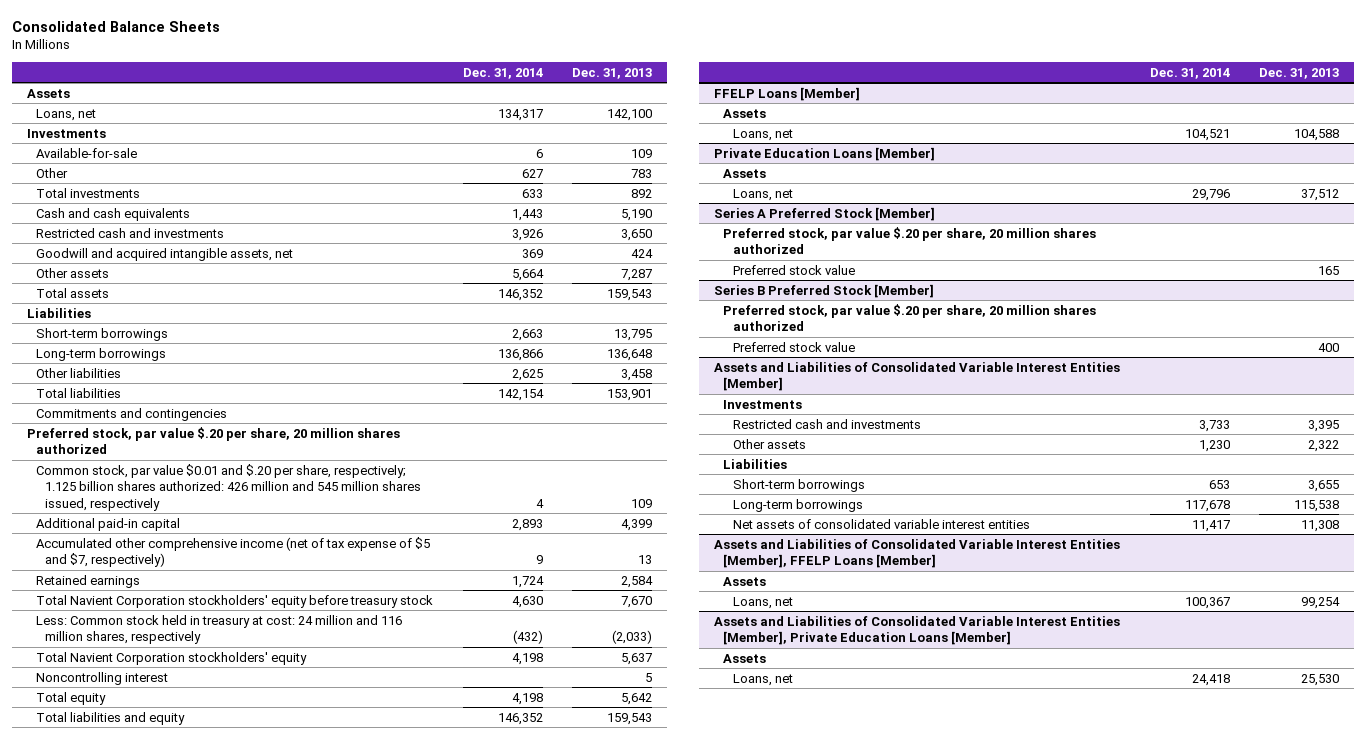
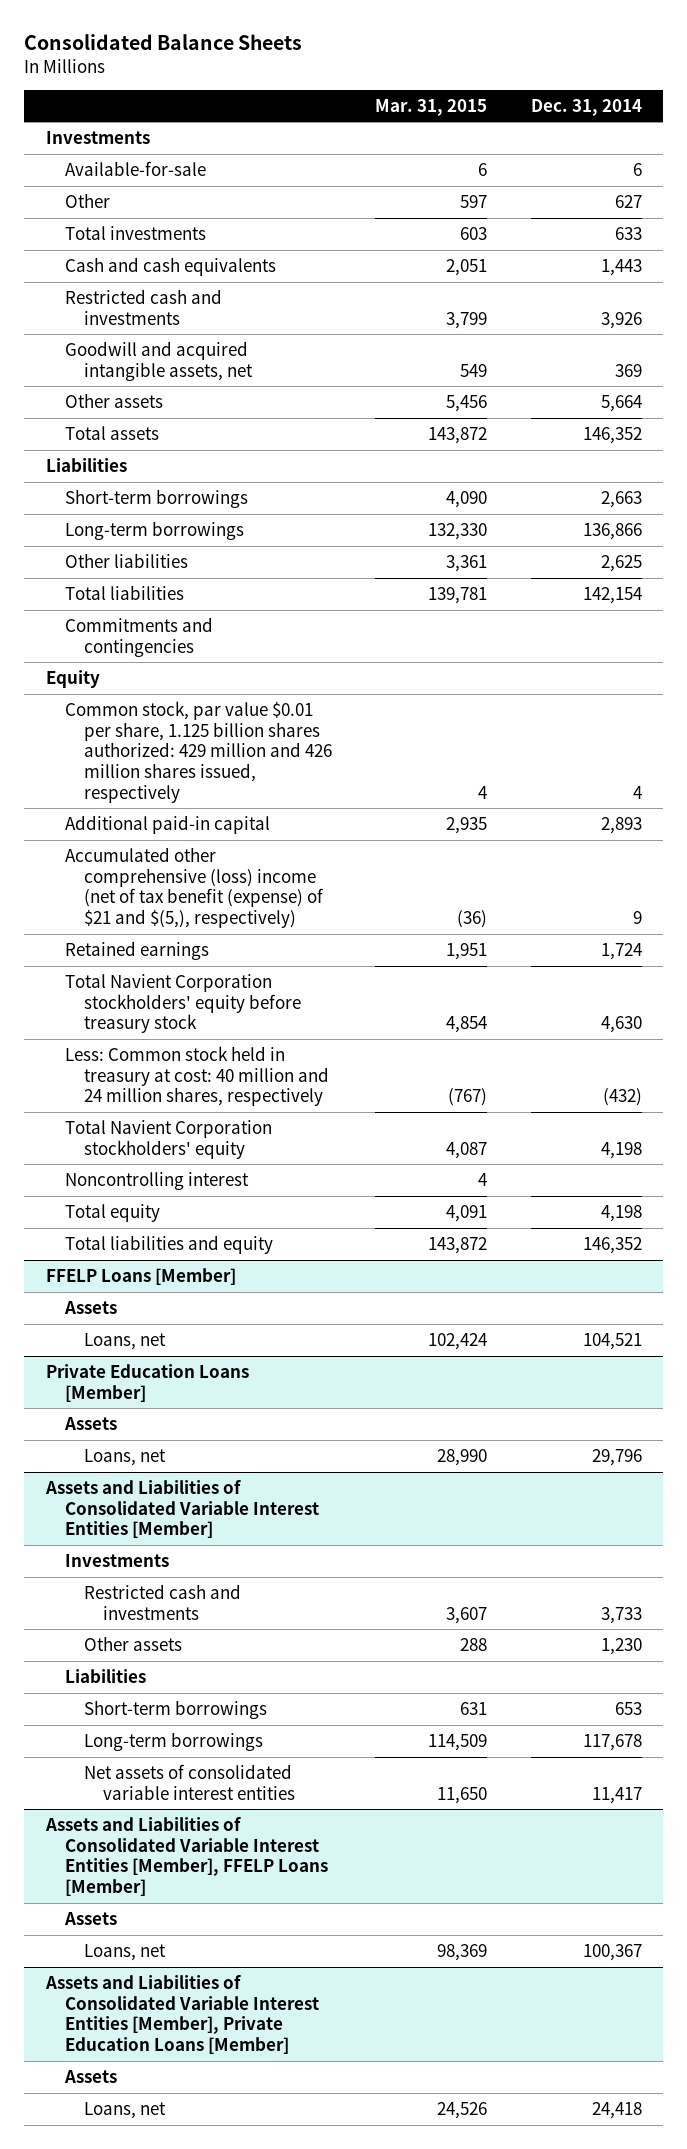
[572,67,653,79] Dec. 31, 2013 -> none
none -> [375,98,488,116] Mar. 31, 2015
[26,88,70,98] Assets -> none
[36,108,97,121] Loans, net -> none
[26,426,400,455] Preferred stock, par value $.20 per share, 20 million shares authorized -> none
none -> [45,669,100,688] Equity
[36,463,422,511] Common stock, par value $0.01 and $.20 per share, respectively; 1.125 billion shares authorized: 426 million and 545 million shares issued, respectively -> [64,700,332,803] Common stock, par value $0.01 per share, 1.125 billion shares authorized: 429 million and 426 million shares issued, respectively
[36,536,431,568] Accumulated other comprehensive income (net of tax expense of $5 and $7, respectively) -> [64,846,324,929] Accumulated other comprehensive (loss) income (net of tax benefit (expense) of $21 and $(5,), respectively)
[36,614,403,645] Less: Common stock held in treasury at cost: 24 million and 116 million shares, respectively -> [64,1045,329,1107] Less: Common stock held in treasury at cost: 40 million and 24 million shares, respectively
[713,206,935,221] Series A Preferred Stock [Member] -> none
[723,226,1097,255] Preferred stock, par value $.20 per share, 20 million shares authorized -> none
[732,264,855,275] Preferred stock value -> none
[713,283,934,298] Series B Preferred Stock [Member] -> none
[723,303,1097,332] Preferred stock, par value $.20 per share, 20 million shares authorized -> none
[732,341,855,352] Preferred stock value -> none

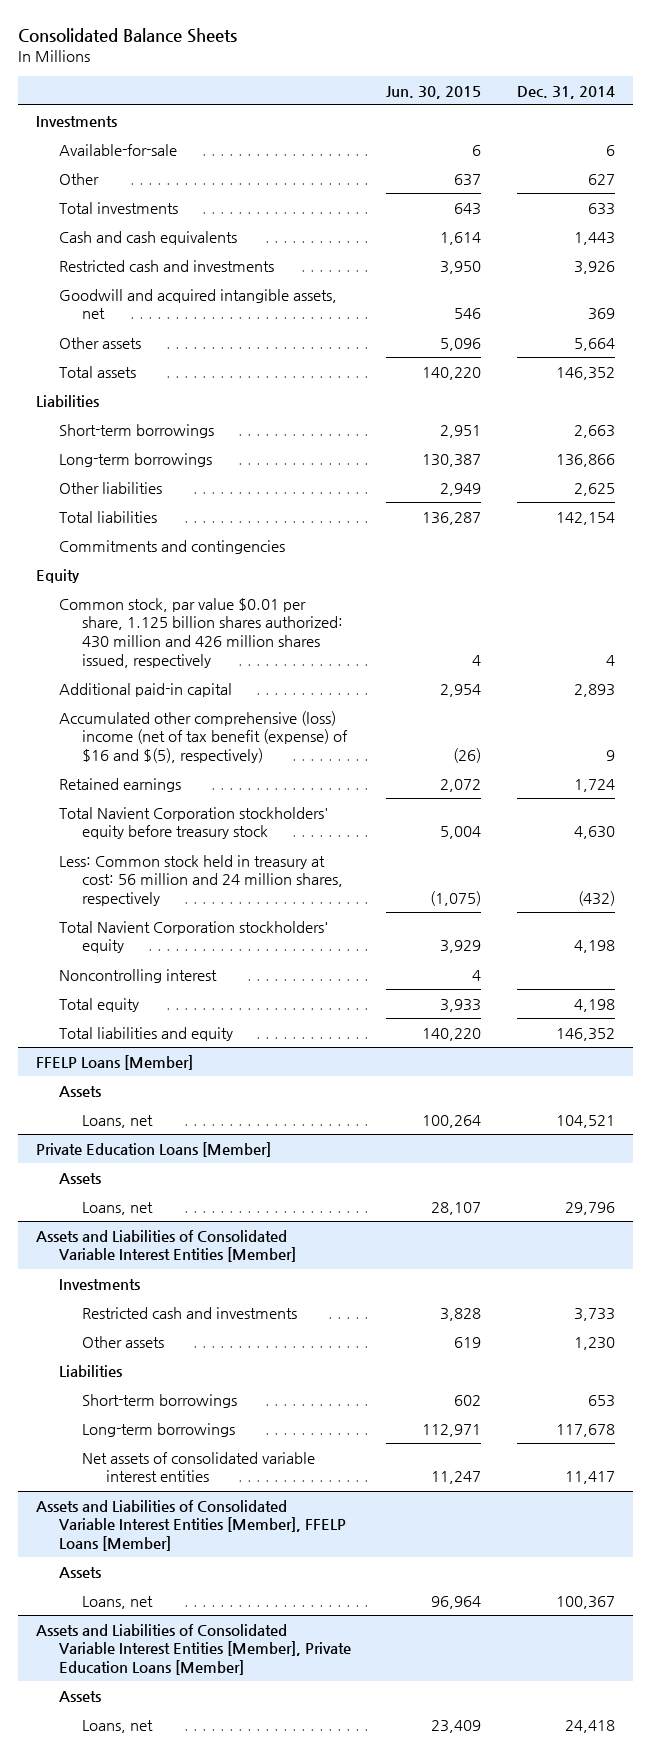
[375,98,488,116] Mar. 31, 2015 -> none
none -> [386,85,482,99] Jun. 30, 2015
[64,700,332,803] Common stock, par value $0.01 per share, 1.125 billion shares authorized: 429 million and 426 million shares issued, respectively -> [59,597,344,668] Common stock, par value $0.01 per share, 1.125 billion shares authorized: 430 million and 426 million shares issued, respectively
[64,846,324,929] Accumulated other comprehensive (loss) income (net of tax benefit (expense) of $21 and $(5,), respectively) -> [59,710,349,764] Accumulated other comprehensive (loss) income (net of tax benefit (expense) of $16 and $(5), respectively)
[64,1045,329,1107] Less: Common stock held in treasury at cost: 40 million and 24 million shares, respectively -> [59,854,344,907] Less: Common stock held in treasury at cost: 56 million and 24 million shares, respectively

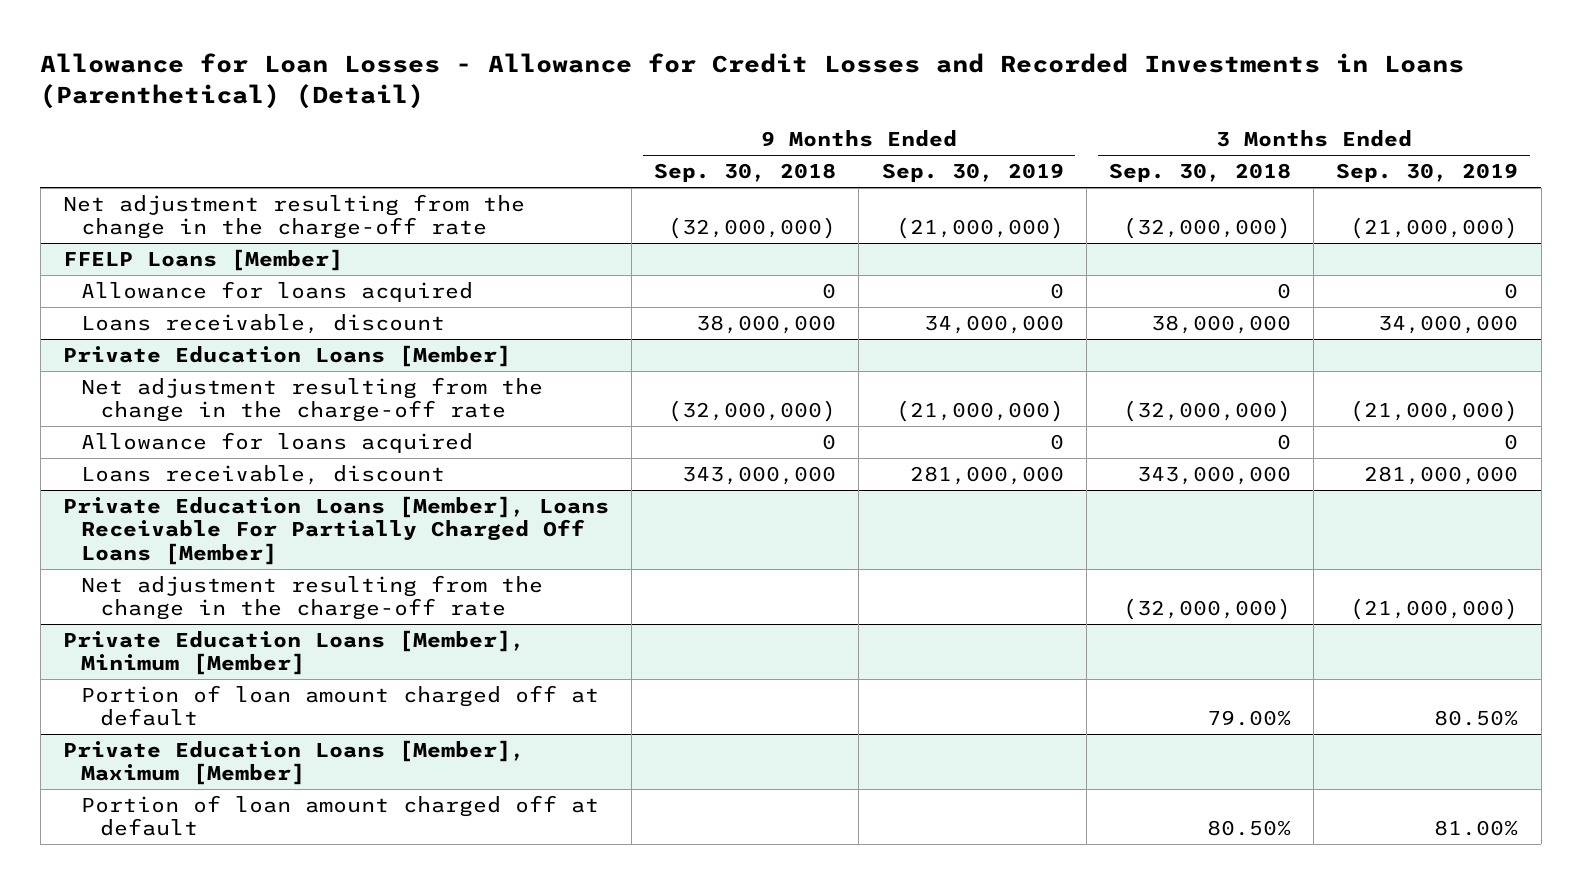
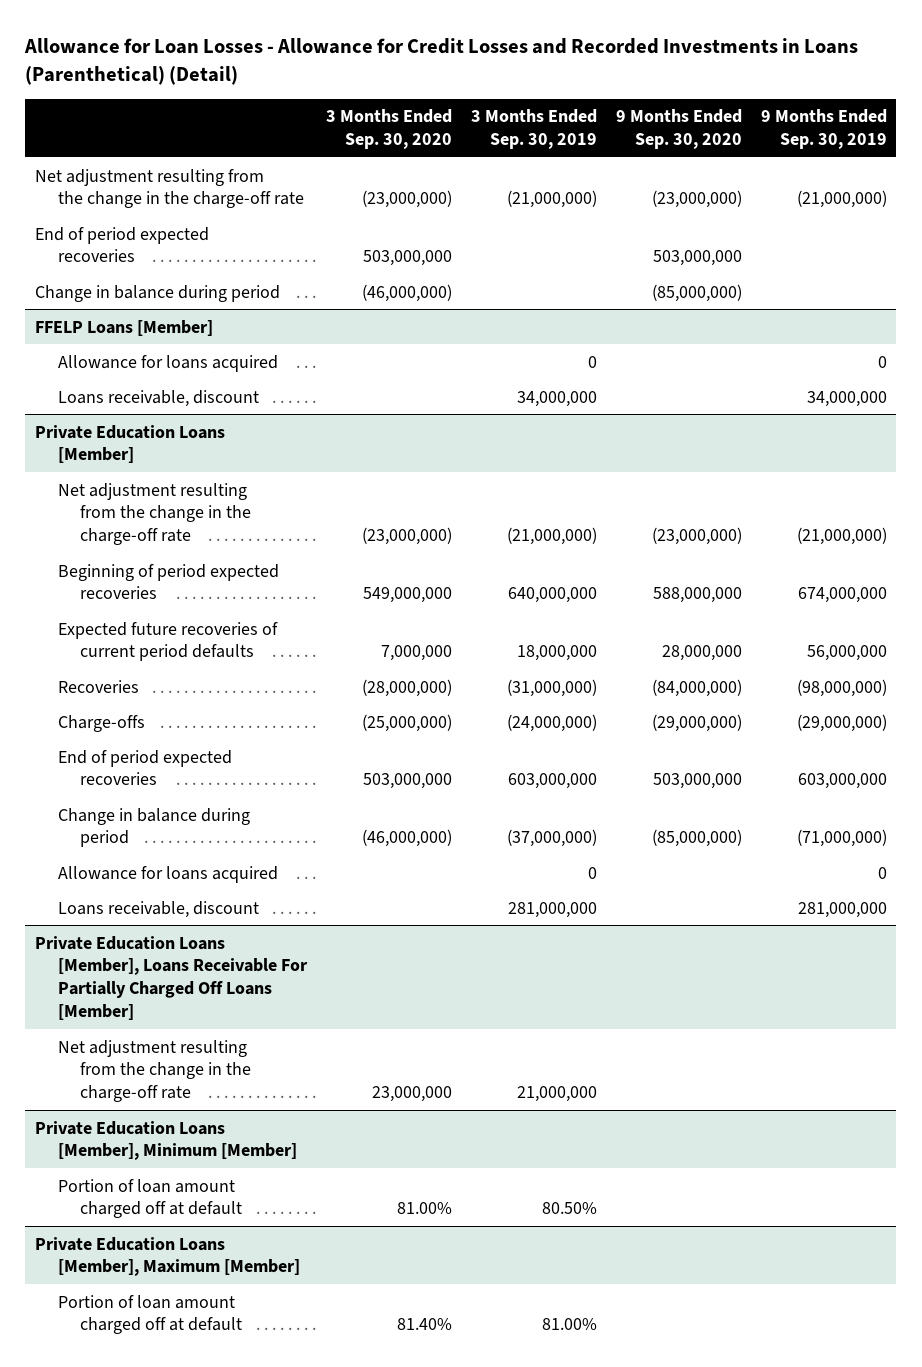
[654,163,837,183] Sep. 30, 2018 -> none
[1109,163,1292,183] Sep. 30, 2018 -> none
none -> [325,109,452,149] 3 Months Ended Sep. 30, 2020
none -> [615,109,742,149] 9 Months Ended Sep. 30, 2020
none -> [34,226,209,263] End of period expected recoveries
none -> [34,284,280,302] Change in balance during period
none -> [57,563,279,600] Beginning of period expected recoveries
none -> [57,621,278,662] Expected future recoveries of current period defaults
none -> [57,679,139,693] Recoveries
none -> [57,714,145,732] Charge-offs
none -> [57,749,232,786] End of period expected recoveries
none -> [57,807,250,848] Change in balance during period
[1350,598,1519,621] (21,000,000) -> [516,1086,597,1103] 21,000,000

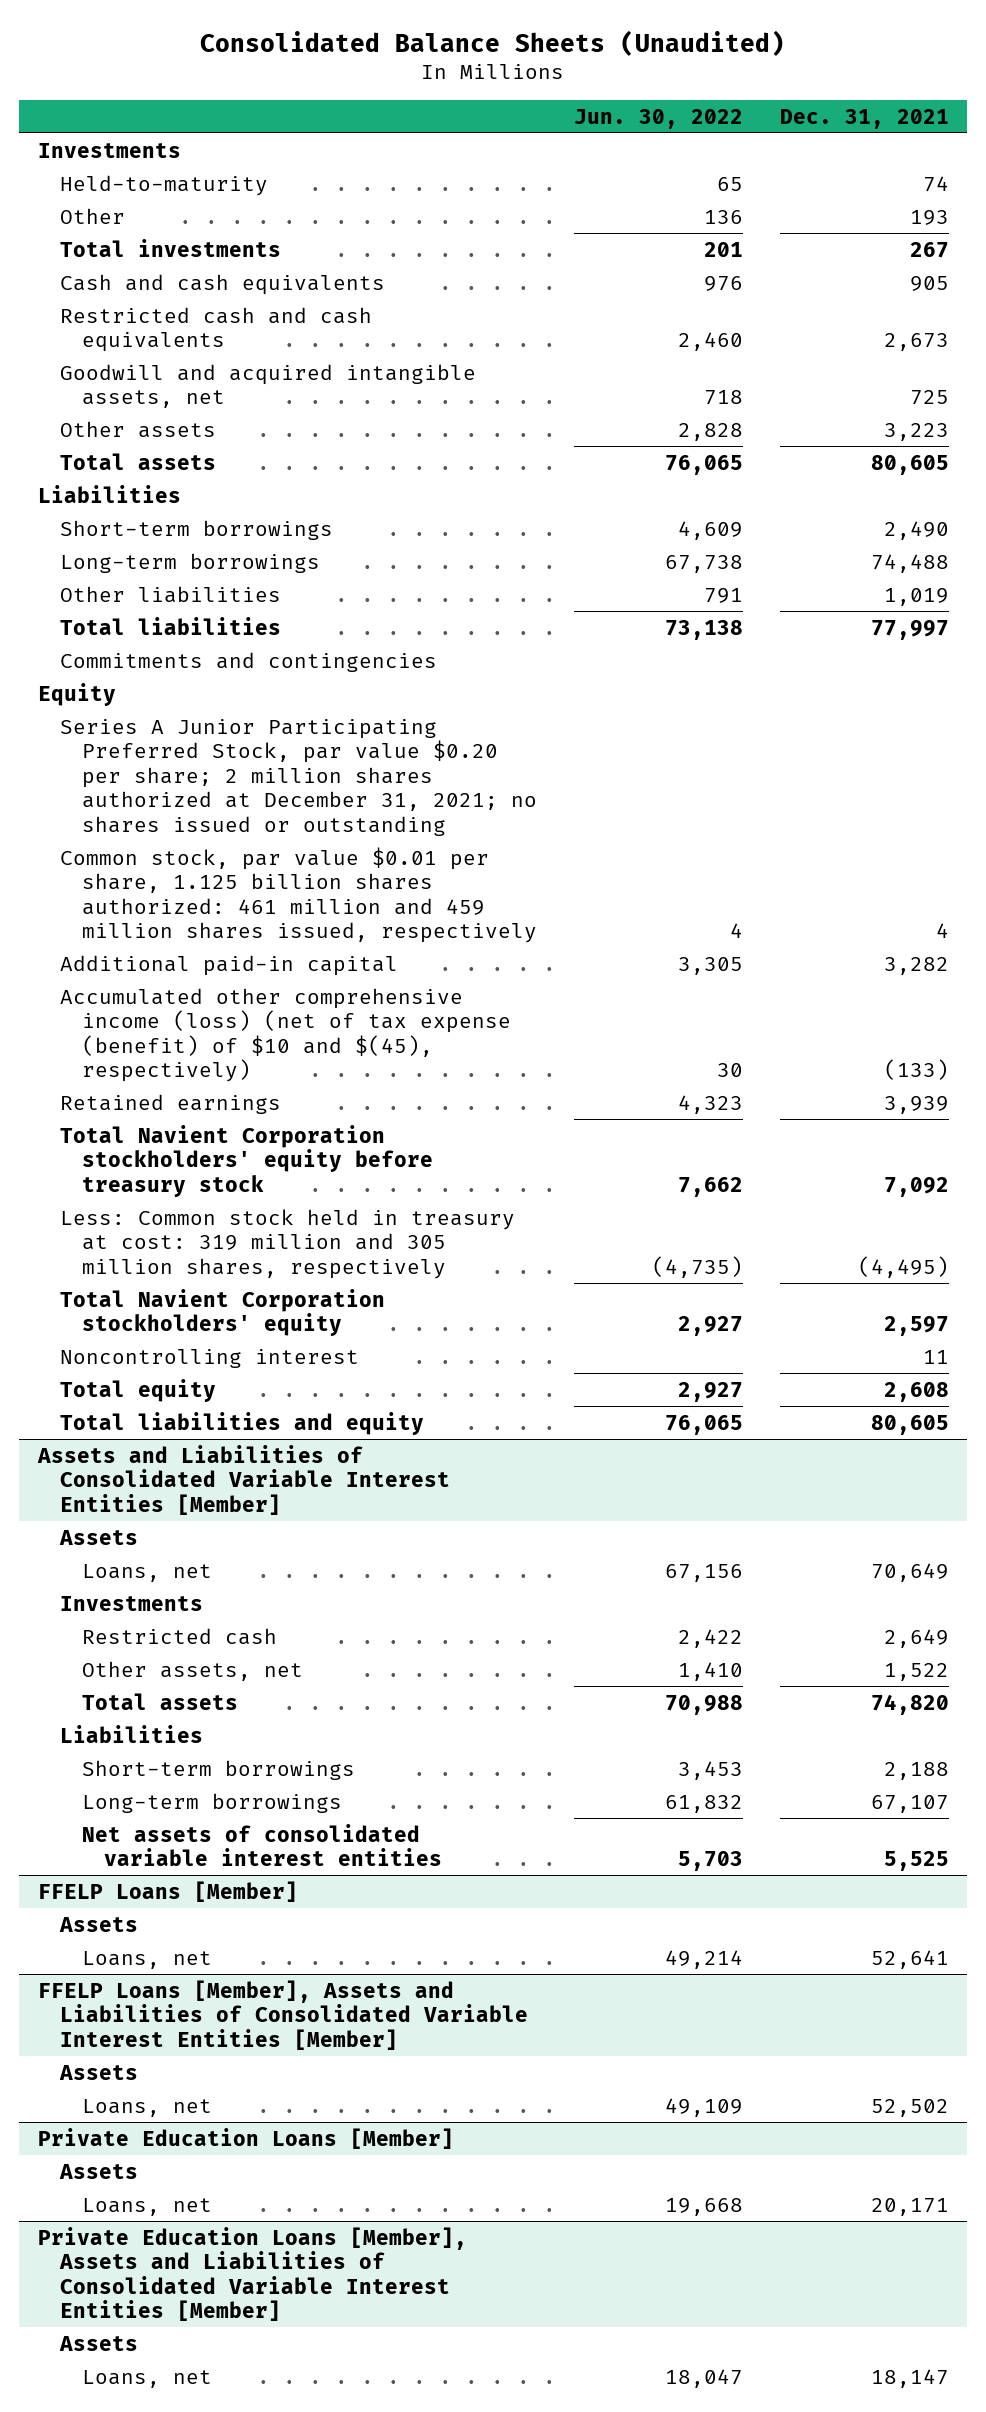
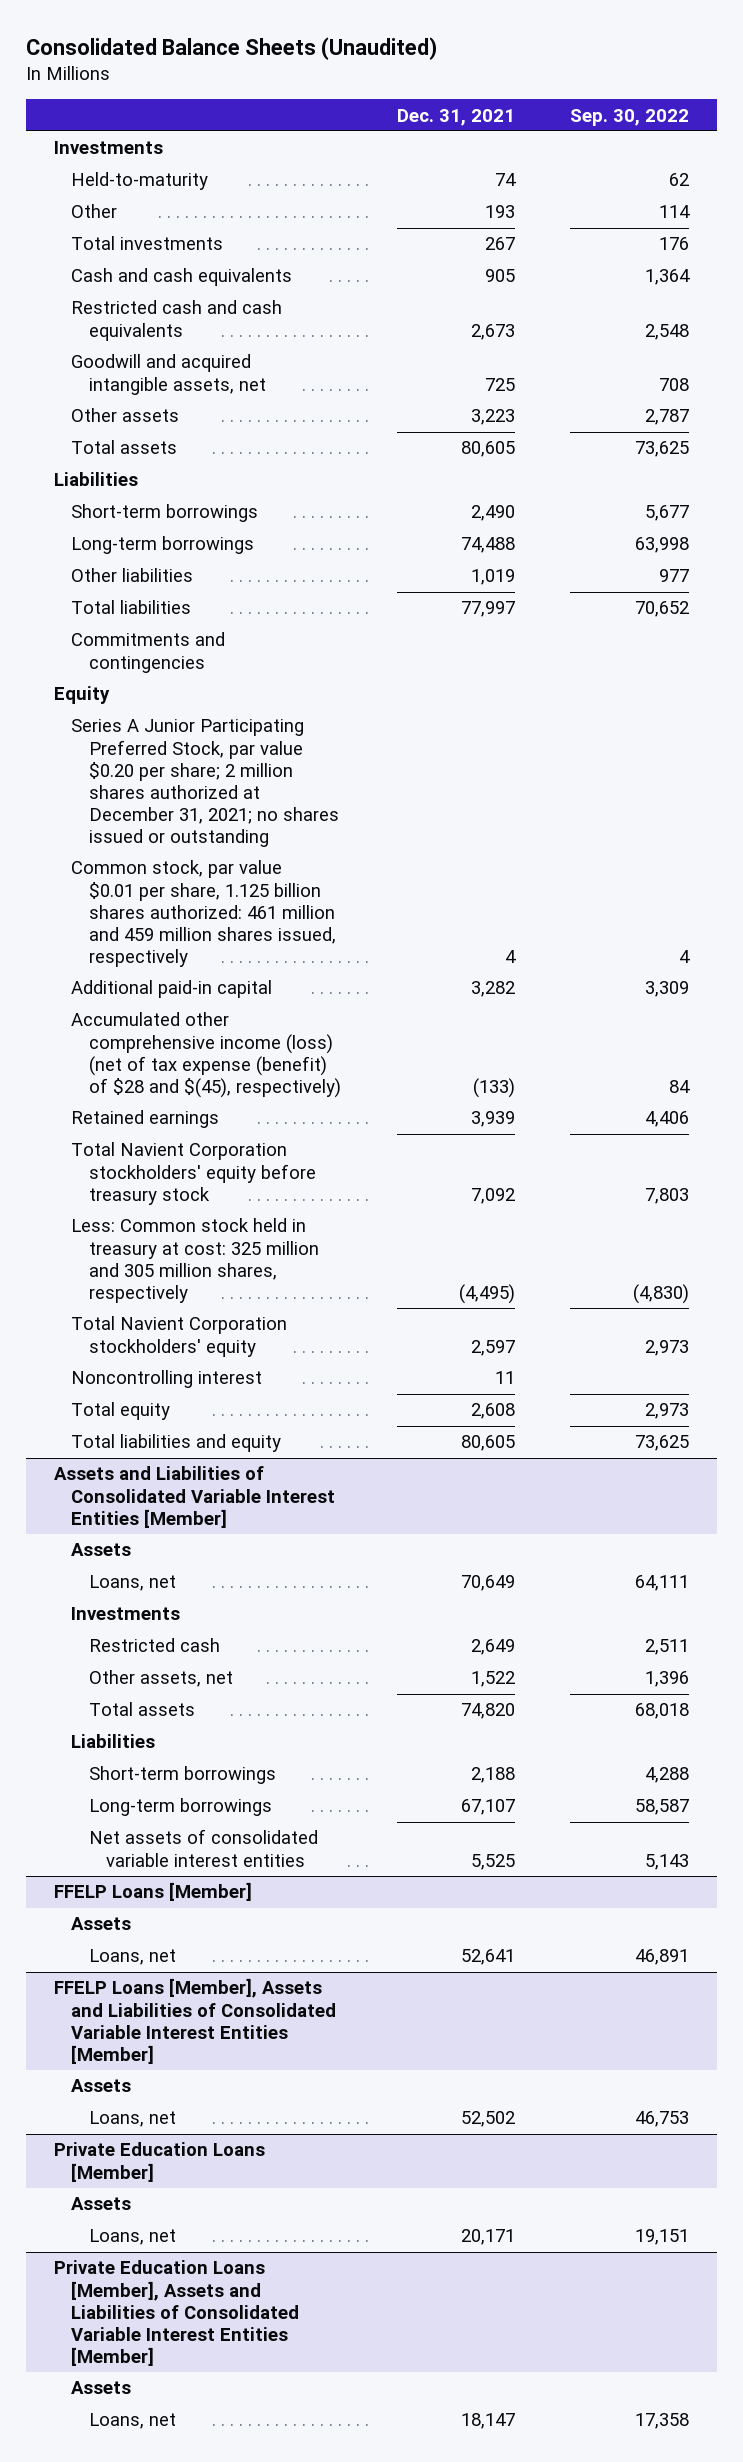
[573,108,743,129] Jun. 30, 2022 -> none
none -> [570,108,690,126] Sep. 30, 2022
[60,987,512,1083] Accumulated other comprehensive income (loss) (net of tax expense (benefit) of $10 and $(45), respectively) -> [71,1012,341,1098] Accumulated other comprehensive income (loss) (net of tax expense (benefit) of $28 and $(45), respectively)
[60,1208,516,1279] Less: Common stock held in treasury at cost: 319 million and 305 million shares, respectively -> [71,1218,319,1303] Less: Common stock held in treasury at cost: 325 million and 305 million shares, respectively

